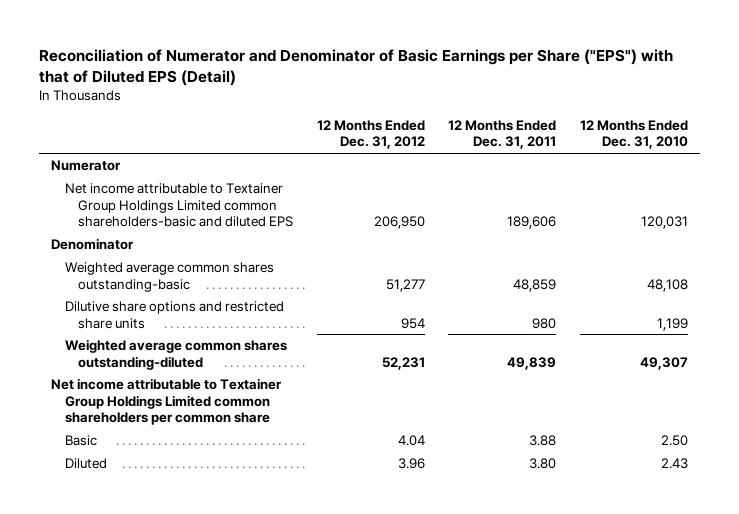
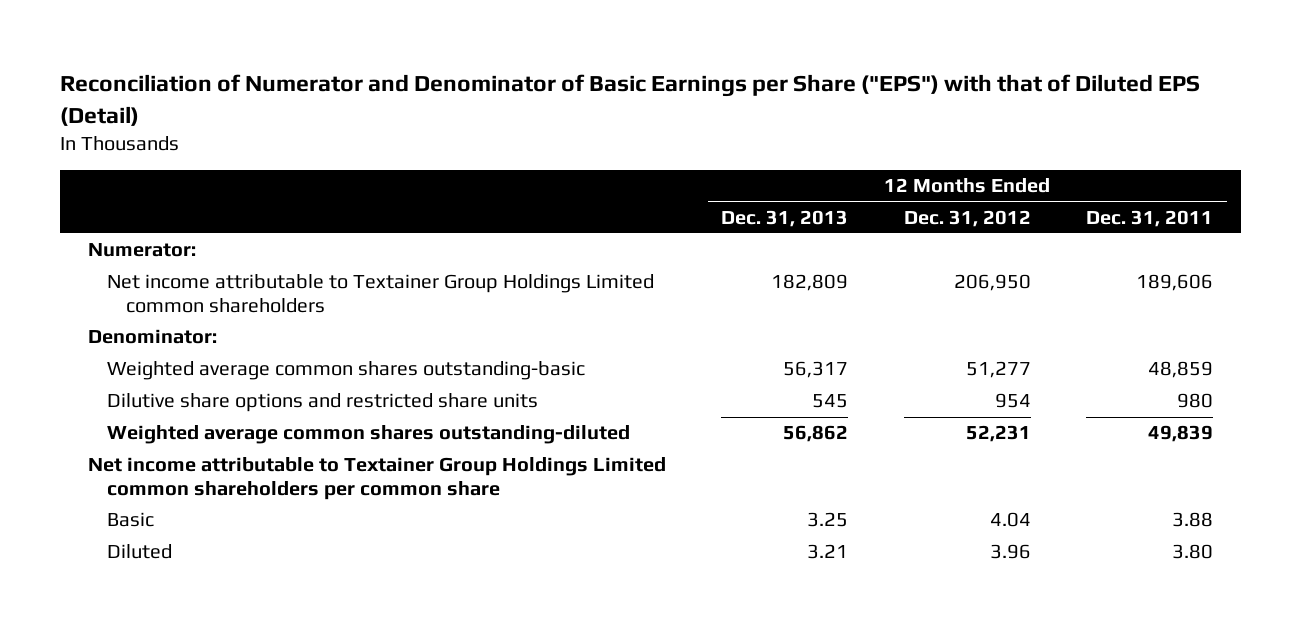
[579,120,688,150] 12 Months Ended Dec. 31, 2010 -> none
none -> [721,209,849,227] Dec. 31, 2013
[51,160,122,172] Numerator -> [87,243,196,258] Numerator:
[64,183,294,227] Net income attributable to Textainer Group Holdings Limited common shareholders-basic and diluted EPS -> [107,274,655,313] Net income attributable to Textainer Group Holdings Limited common shareholders
[51,238,135,251] Denominator -> [87,329,217,345] Denominator:

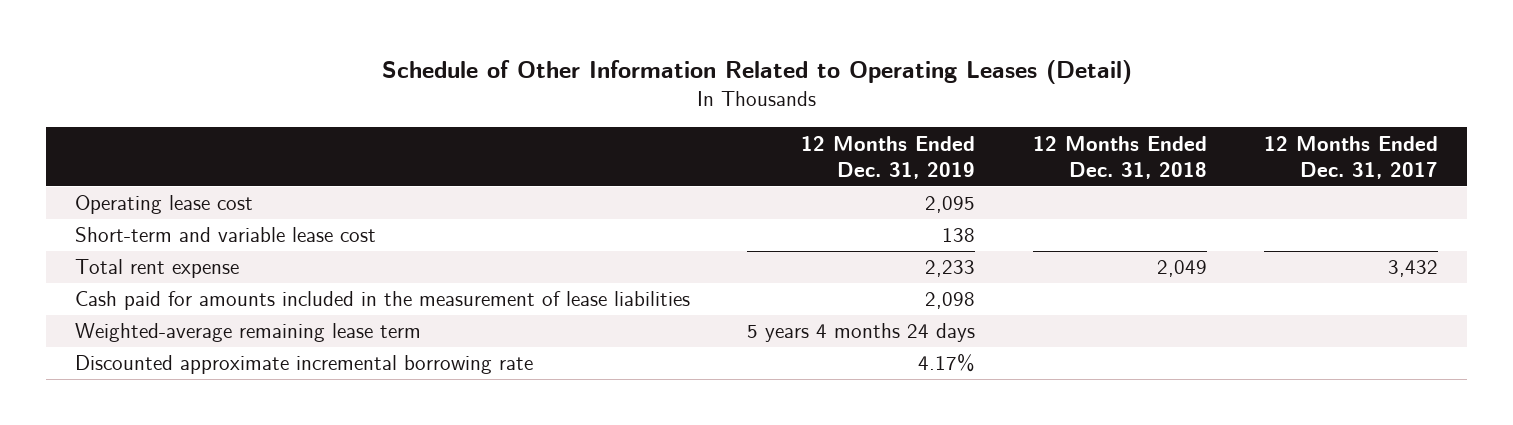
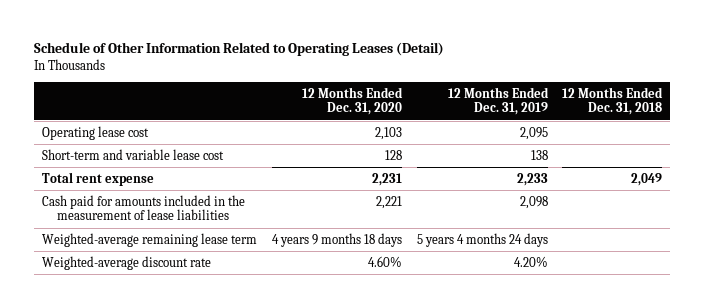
[1264,135,1439,179] 12 Months Ended Dec. 31, 2017 -> none
none -> [301,87,403,116] 12 Months Ended Dec. 31, 2020
[74,355,533,375] Discounted approximate incremental borrowing rate -> none
none -> [41,255,211,270] Weighted-average discount rate

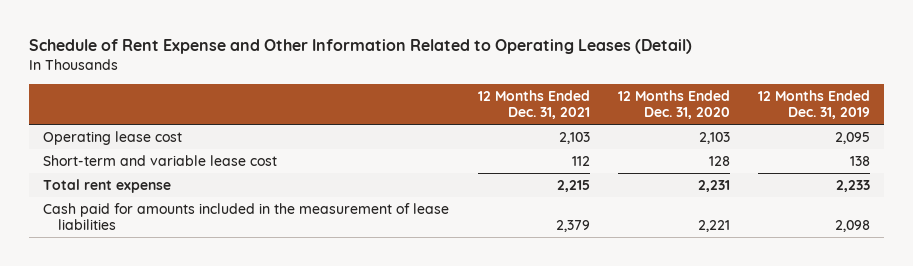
[34,42,445,57] Schedule of Other Information Related to Operating Leases (Detail) -> [29,38,693,54] Schedule of Rent Expense and Other Information Related to Operating Leases (Detail)
[562,87,664,116] 12 Months Ended Dec. 31, 2018 -> none
none -> [477,89,590,120] 12 Months Ended Dec. 31, 2021
[41,232,257,247] Weighted-average remaining lease term -> none
[41,255,211,270] Weighted-average discount rate -> none

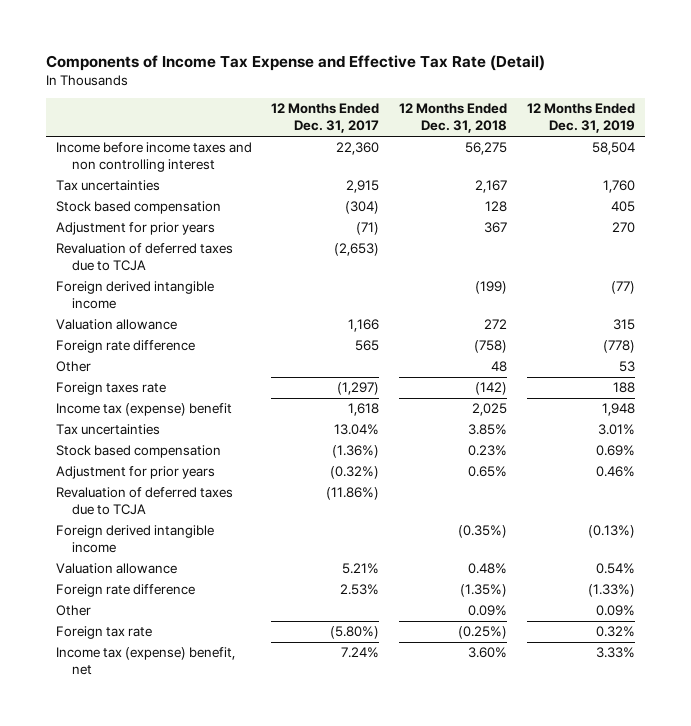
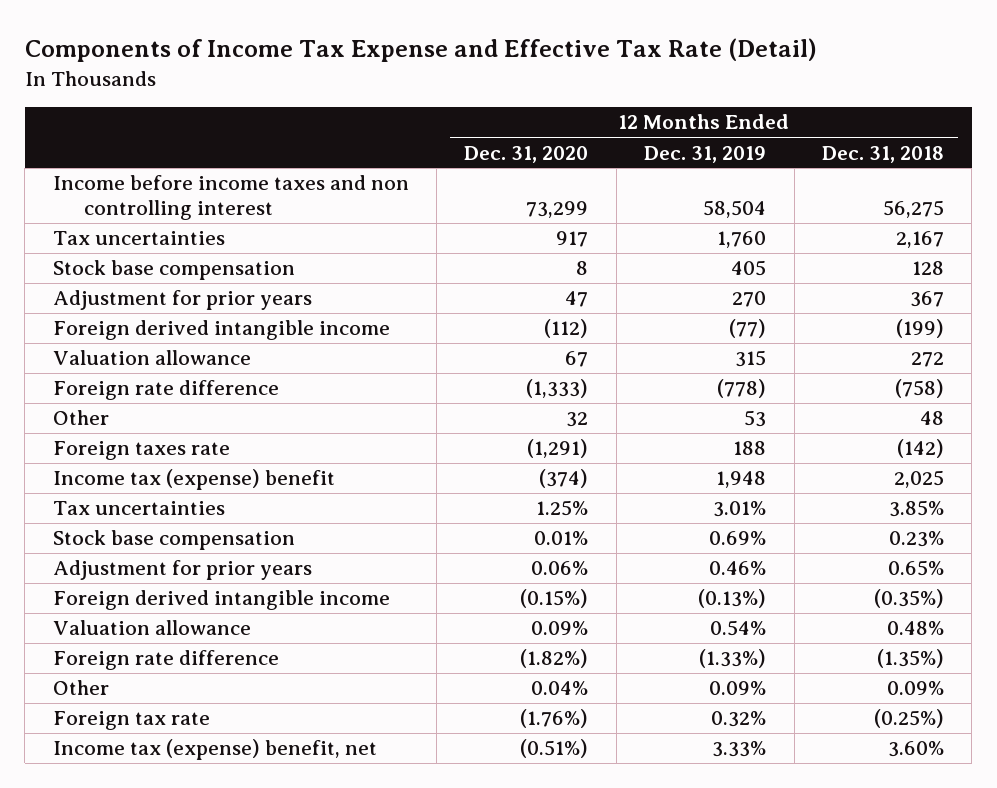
[271,103,380,134] 12 Months Ended Dec. 31, 2017 -> none
none -> [464,145,589,163] Dec. 31, 2020
[55,201,221,215] Stock based compensation -> [52,260,295,281] Stock base compensation
[55,243,233,272] Revaluation of deferred taxes due to TCJA -> none
[55,445,221,459] Stock based compensation -> [52,530,295,551] Stock base compensation
[55,487,233,516] Revaluation of deferred taxes due to TCJA -> none

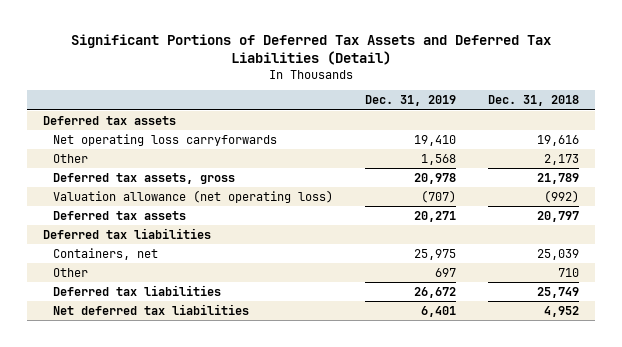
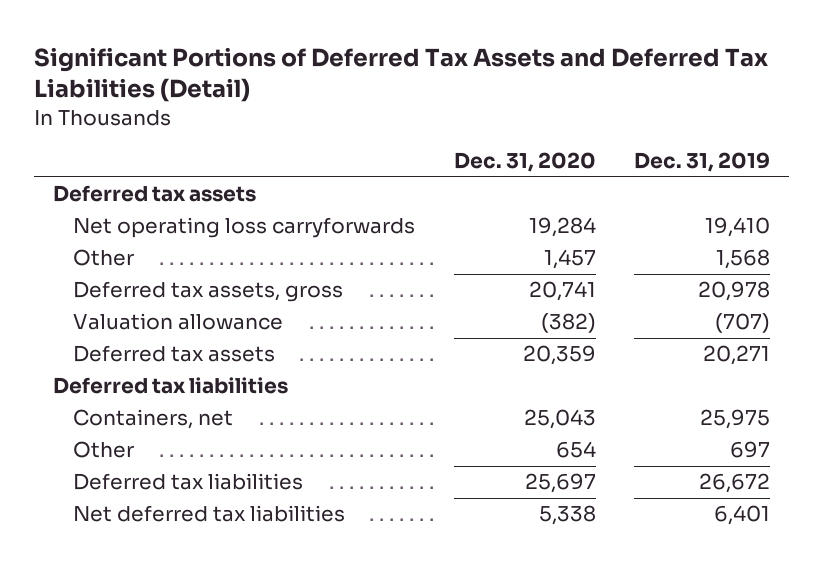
[487,95,579,107] Dec. 31, 2018 -> none
none -> [453,152,596,173] Dec. 31, 2020
[52,189,333,203] Valuation allowance (net operating loss) -> [73,313,284,331] Valuation allowance

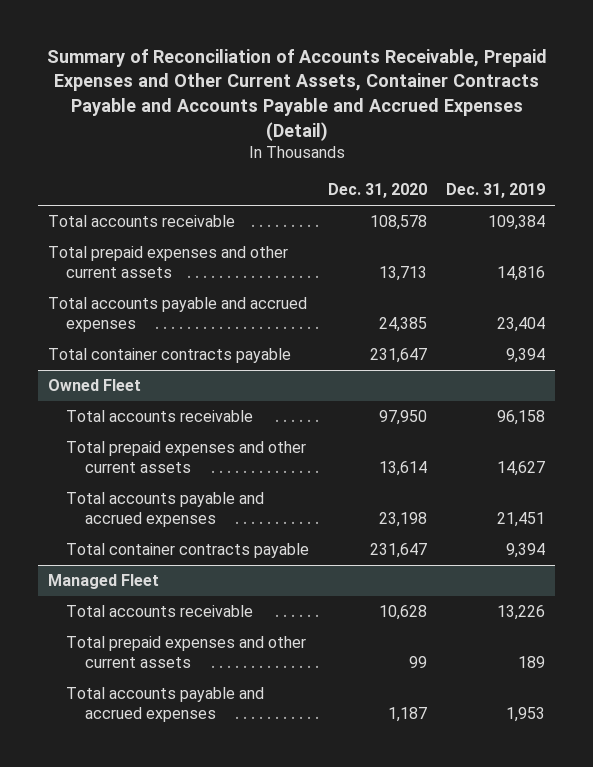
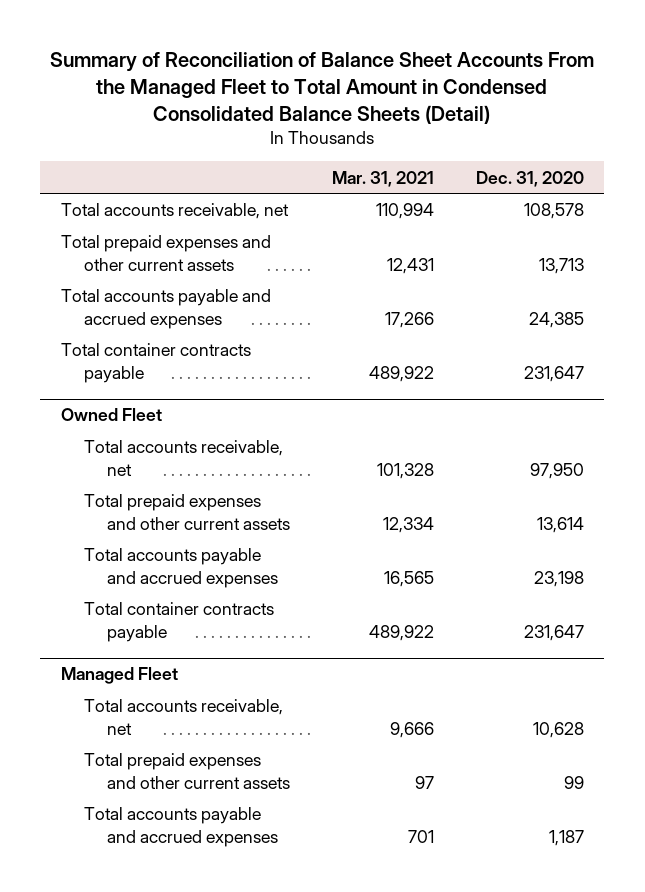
[46,48,547,141] Summary of Reconciliation of Accounts Receivable, Prepaid Expenses and Other Current Assets, Container Contracts Payable and Accounts Payable and Accrued Expenses (Detail) -> [50,52,595,124] Summary of Reconciliation of Balance Sheet Accounts From the Managed Fleet to Total Amount in Condensed Consolidated Balance Sheets (Detail)
[446,182,546,198] Dec. 31, 2019 -> none
none -> [331,170,434,187] Mar. 31, 2021
[47,215,235,228] Total accounts receivable -> [61,203,290,220] Total accounts receivable, net
[66,410,254,423] Total accounts receivable -> [84,440,284,476] Total accounts receivable, net
[66,605,254,618] Total accounts receivable -> [84,699,284,735] Total accounts receivable, net

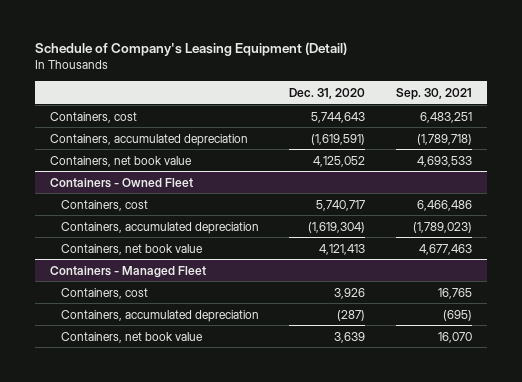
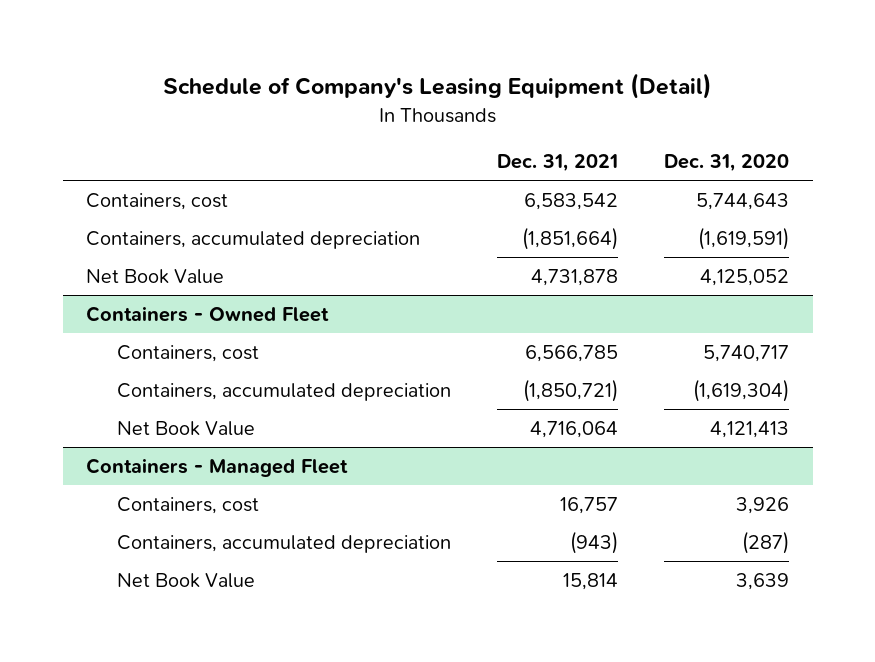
[395,87,472,100] Sep. 30, 2021 -> none
none -> [496,153,618,172] Dec. 31, 2021
[50,155,193,167] Containers, net book value -> [86,269,225,285] Net Book Value
[60,243,203,255] Containers, net book value -> [116,421,255,437] Net Book Value
[60,331,203,343] Containers, net book value -> [116,573,255,589] Net Book Value

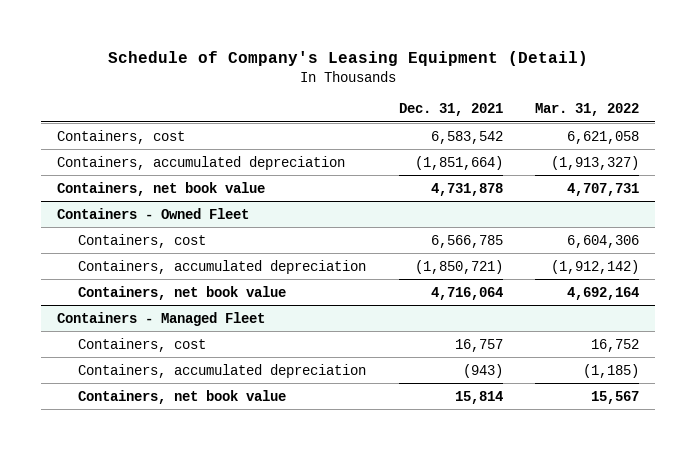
[664,153,790,172] Dec. 31, 2020 -> none
none -> [534,103,639,117] Mar. 31, 2022
[86,269,225,285] Net Book Value -> [57,181,266,196] Containers, net book value
[116,421,255,437] Net Book Value -> [78,285,287,300] Containers, net book value
[116,573,255,589] Net Book Value -> [78,389,287,404] Containers, net book value

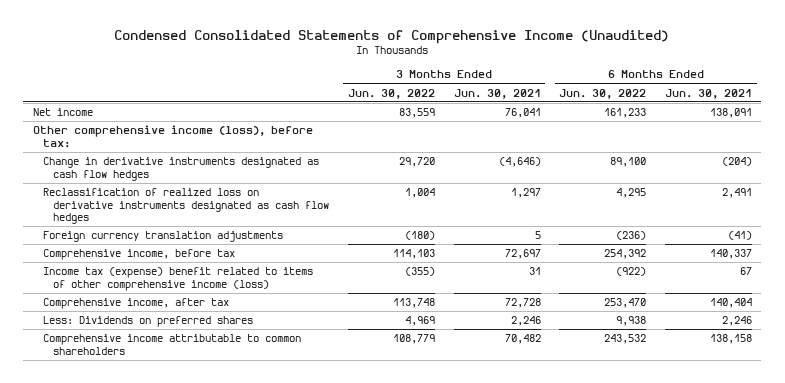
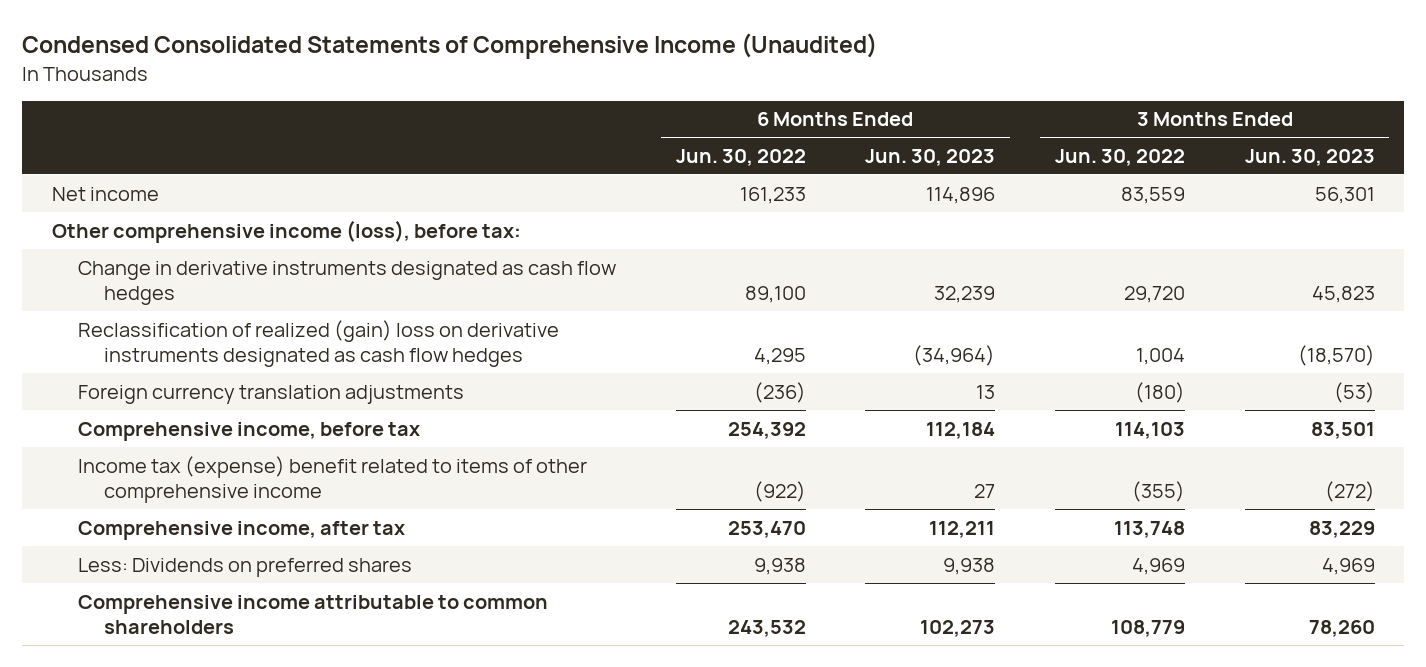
[453,88,541,99] Jun. 30, 2021 -> none
[665,88,753,99] Jun. 30, 2021 -> none
none -> [865,148,996,166] Jun. 30, 2023
none -> [1244,148,1375,166] Jun. 30, 2023
[42,188,330,225] Reclassification of realized loss on derivative instruments designated as cash flow hedges -> [77,319,559,368] Reclassification of realized (gain) loss on derivative instruments designated as cash flow hedges
[42,267,313,291] Income tax (expense) benefit related to items of other comprehensive income (loss) -> [77,455,587,504] Income tax (expense) benefit related to items of other comprehensive income

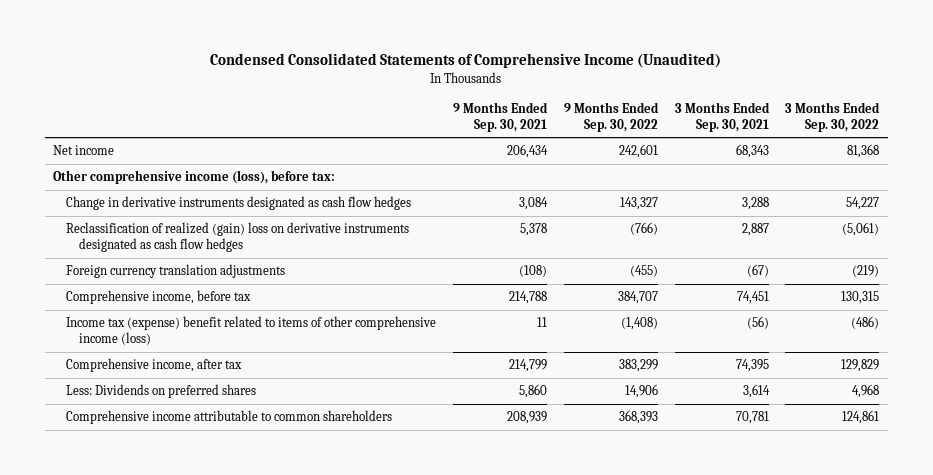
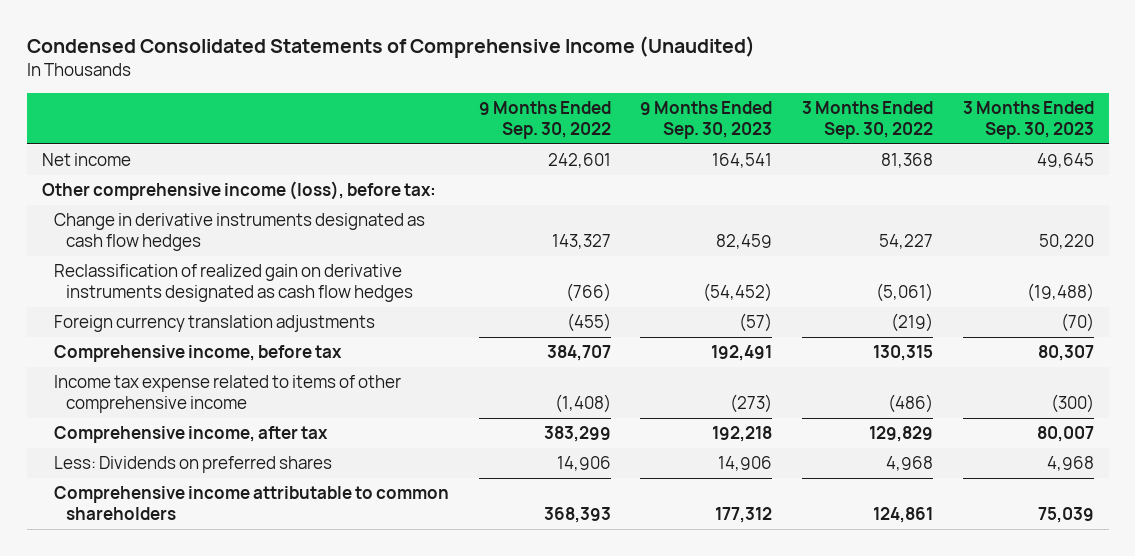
[453,101,549,132] 9 Months Ended Sep. 30, 2021 -> none
[674,101,770,132] 3 Months Ended Sep. 30, 2021 -> none
none -> [640,101,773,139] 9 Months Ended Sep. 30, 2023
none -> [962,101,1094,139] 3 Months Ended Sep. 30, 2023
[66,222,410,253] Reclassification of realized (gain) loss on derivative instruments designated as cash flow hedges -> [53,264,414,302] Reclassification of realized gain on derivative instruments designated as cash flow hedges
[66,316,437,346] Income tax (expense) benefit related to items of other comprehensive income (loss) -> [53,375,401,413] Income tax expense related to items of other comprehensive income

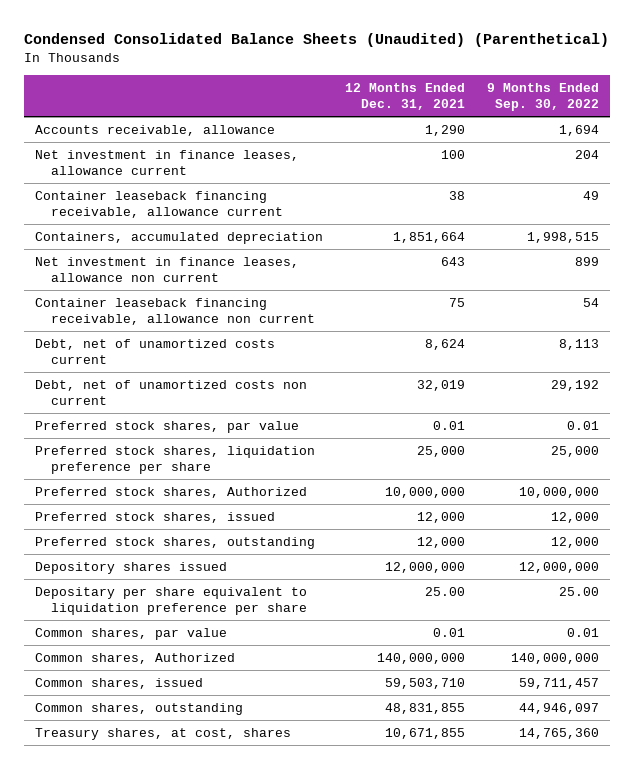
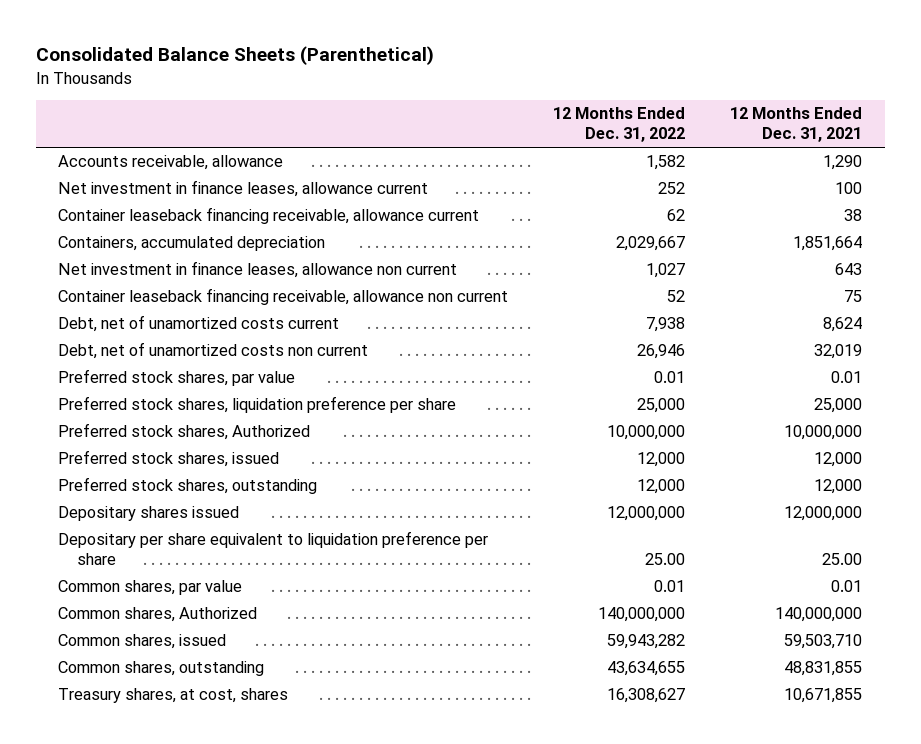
[23,33,609,48] Condensed Consolidated Balance Sheets (Unaudited) (Parenthetical) -> [35,46,434,66] Consolidated Balance Sheets (Parenthetical)
[487,82,600,112] 9 Months Ended Sep. 30, 2022 -> none
none -> [553,107,686,143] 12 Months Ended Dec. 31, 2022
[34,561,227,574] Depository shares issued -> [58,506,240,522] Depositary shares issued

